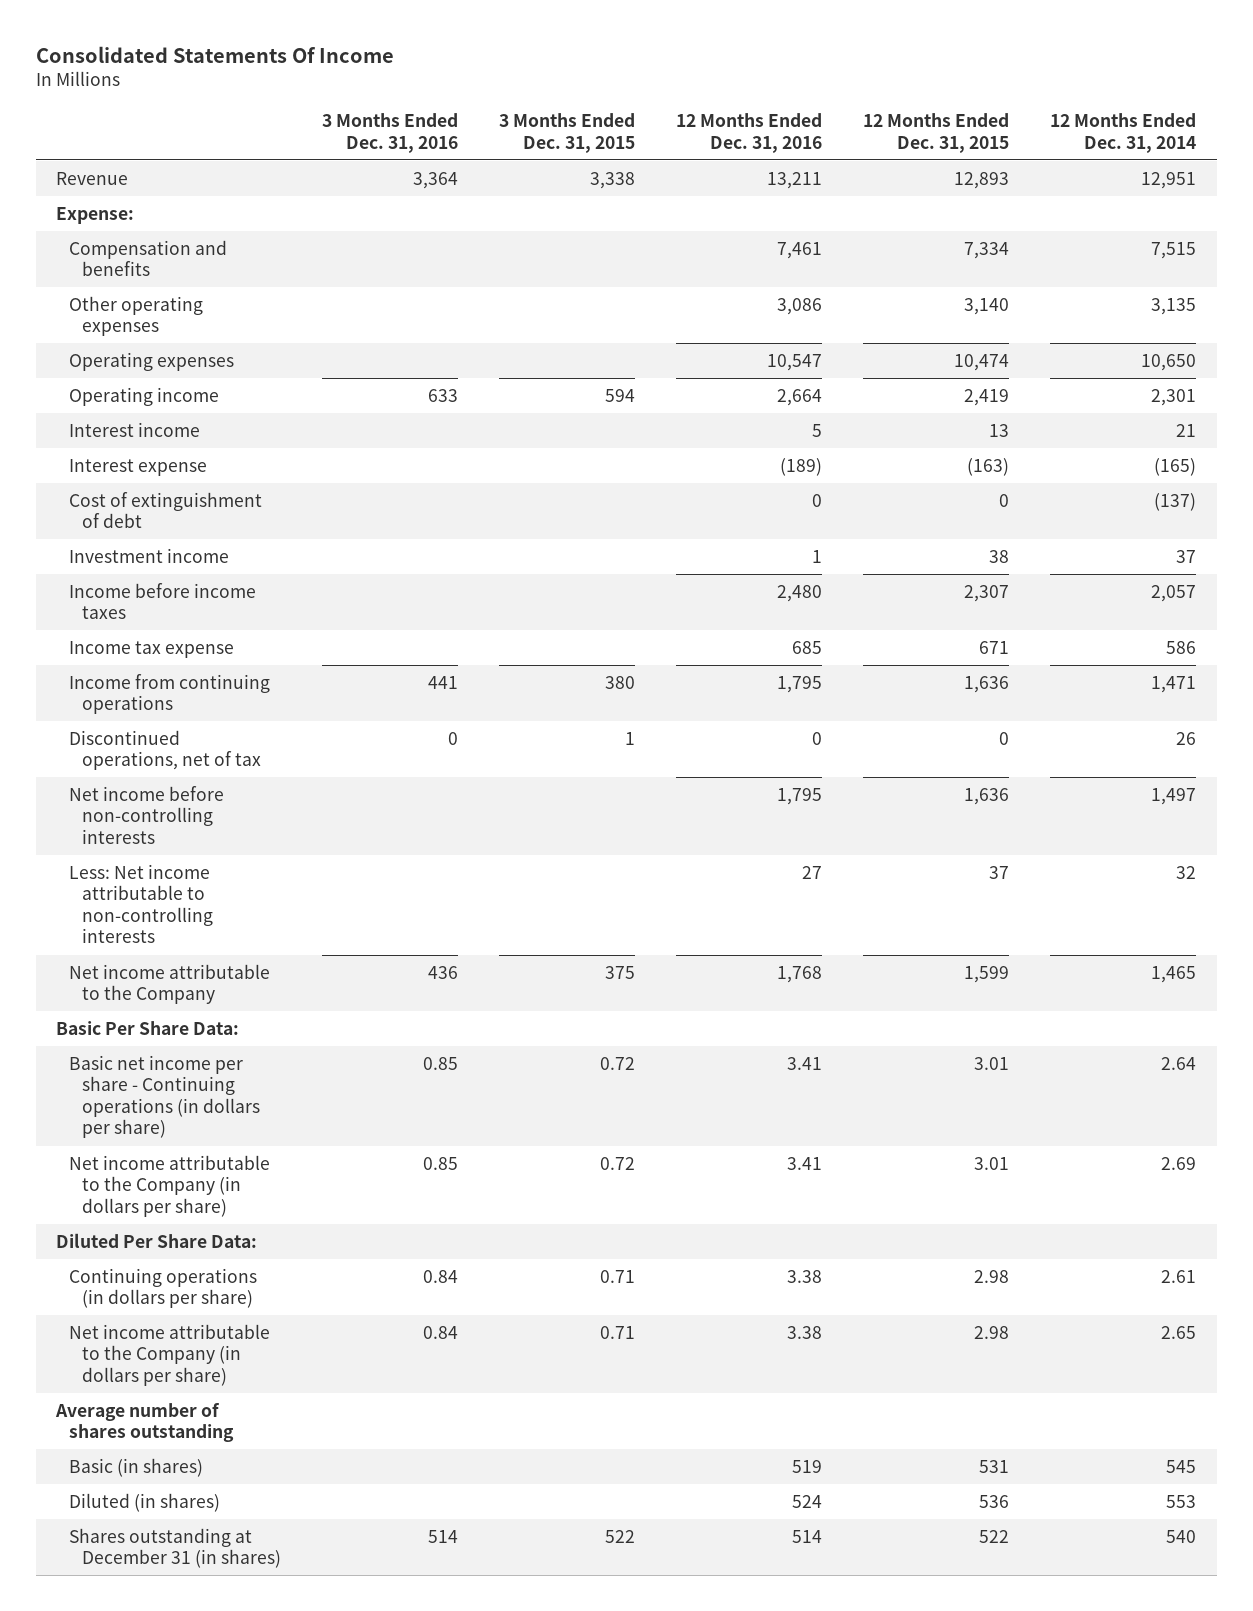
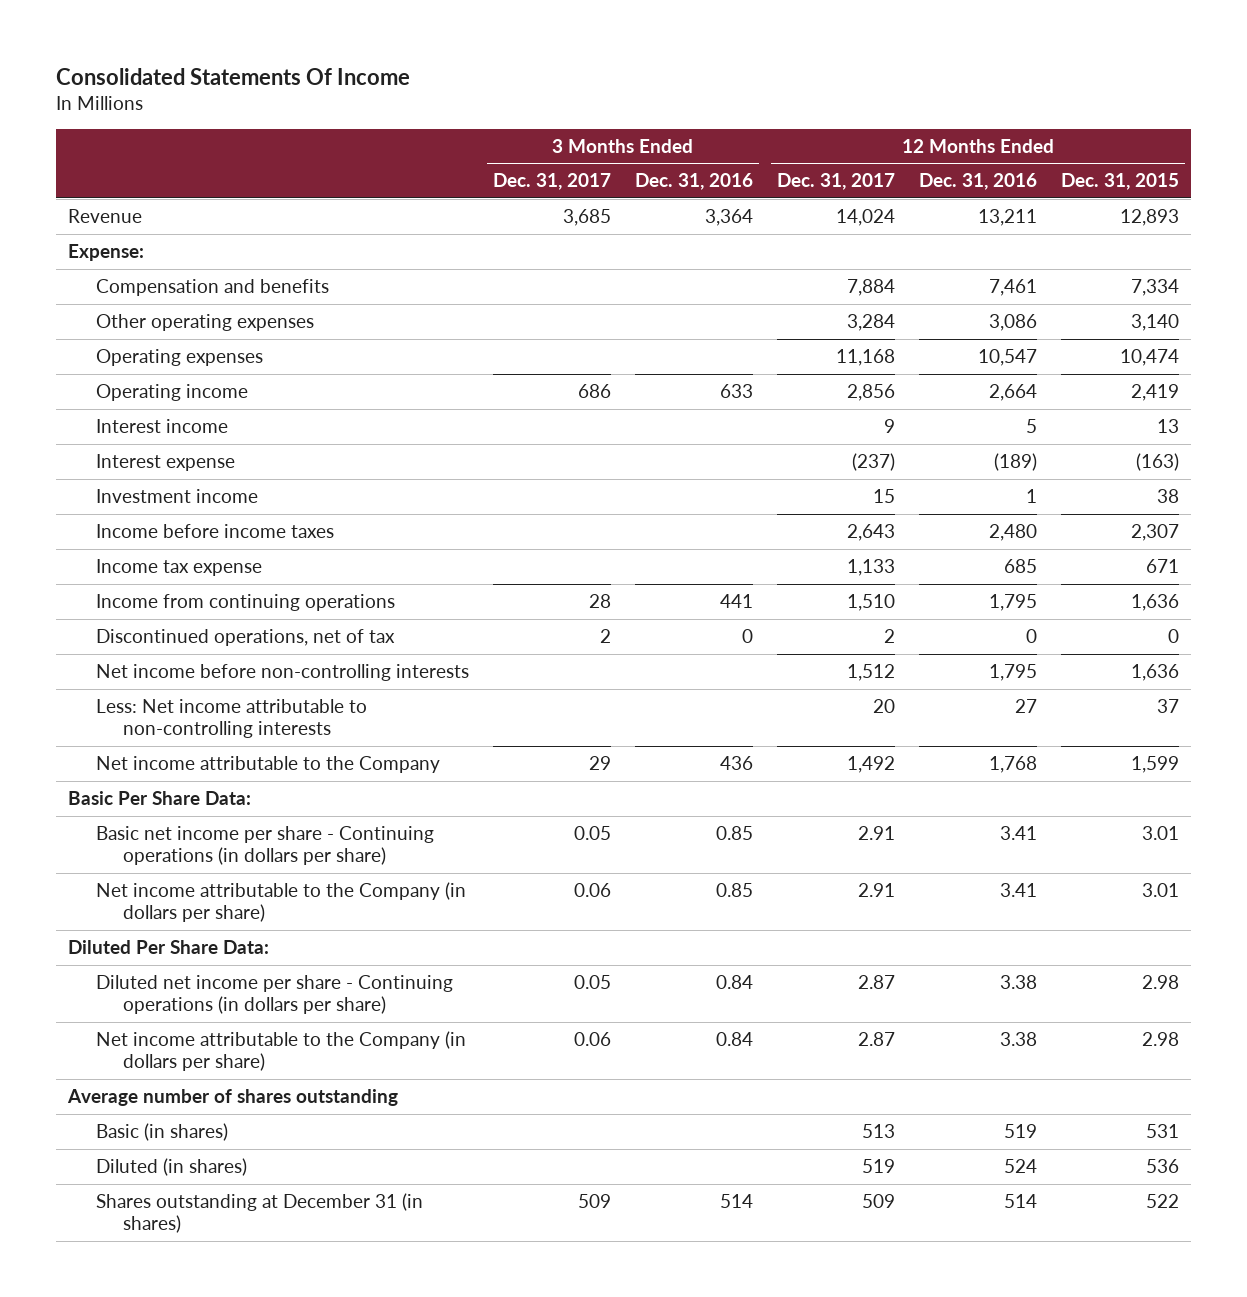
[499,113,636,153] 3 Months Ended Dec. 31, 2015 -> none
[1050,113,1197,153] 12 Months Ended Dec. 31, 2014 -> none
none -> [492,173,611,191] Dec. 31, 2017
none -> [776,173,895,191] Dec. 31, 2017
[69,491,263,529] Cost of extinguishment of debt -> none
[69,1267,258,1309] Continuing operations (in dollars per share) -> [95,974,453,1015] Diluted net income per share - Continuing operations (in dollars per share)

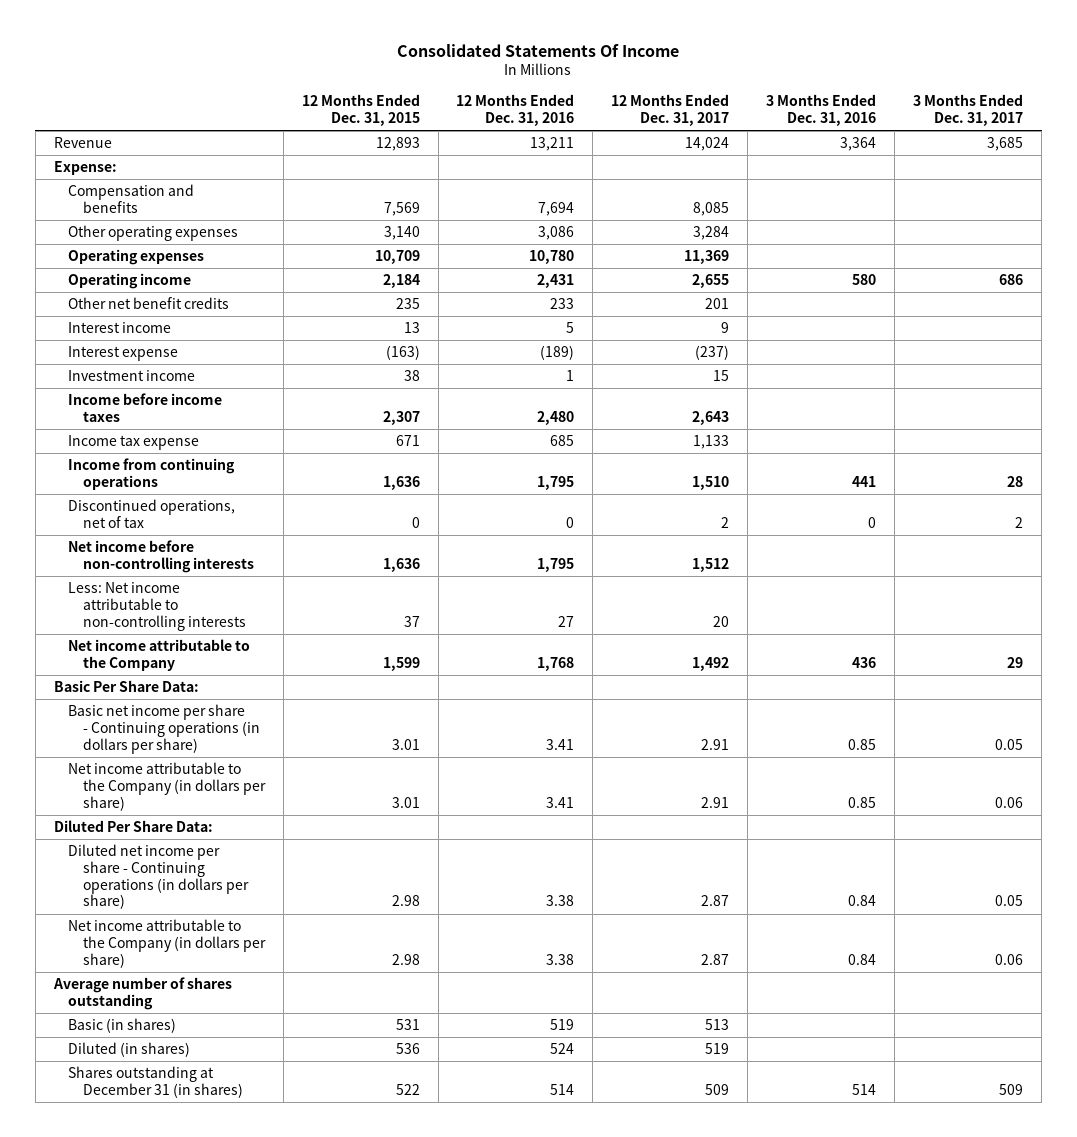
[846,278,895,296] 7,884 -> [693,202,730,217] 8,085
[989,278,1038,296] 7,461 -> [538,202,575,217] 7,694
[1131,278,1180,296] 7,334 -> [383,202,420,217] 7,569
[835,348,895,366] 11,168 -> [684,250,730,265] 11,369
[978,348,1038,366] 10,547 -> [529,250,575,265] 10,780
[1120,348,1180,366] 10,474 -> [374,250,420,265] 10,709
[719,383,753,398] 633 -> [852,274,877,286] 580
[846,383,895,401] 2,856 -> [692,274,730,289] 2,655
[989,383,1038,401] 2,664 -> [537,274,575,289] 2,431
[1131,383,1180,401] 2,419 -> [382,274,420,289] 2,184
none -> [68,297,230,310] Other net benefit credits

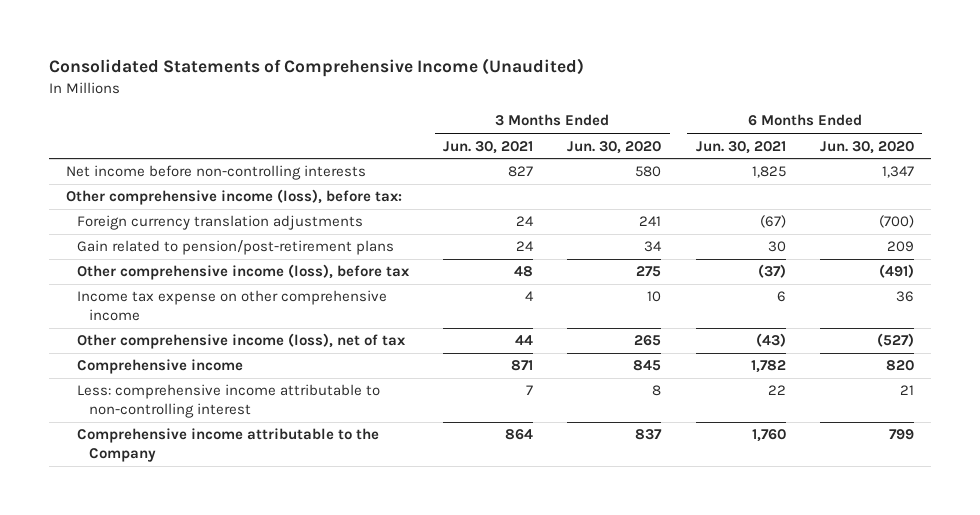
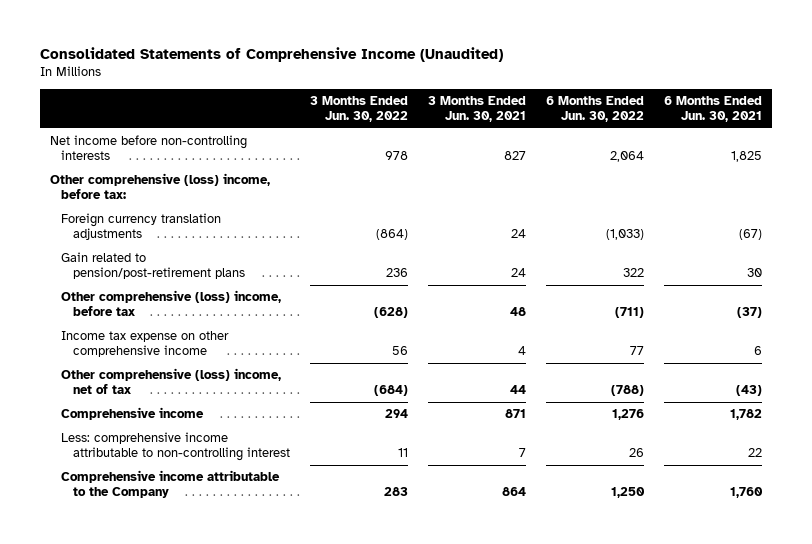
[567,140,662,154] Jun. 30, 2020 -> none
[819,140,914,154] Jun. 30, 2020 -> none
none -> [309,95,408,123] 3 Months Ended Jun. 30, 2022
none -> [545,95,644,123] 6 Months Ended Jun. 30, 2022
[65,189,402,206] Other comprehensive income (loss), before tax: -> [50,173,271,200] Other comprehensive (loss) income, before tax:
[77,264,411,281] Other comprehensive income (loss), before tax -> [61,290,282,317] Other comprehensive (loss) income, before tax
[77,333,407,350] Other comprehensive income (loss), net of tax -> [61,368,282,395] Other comprehensive (loss) income, net of tax

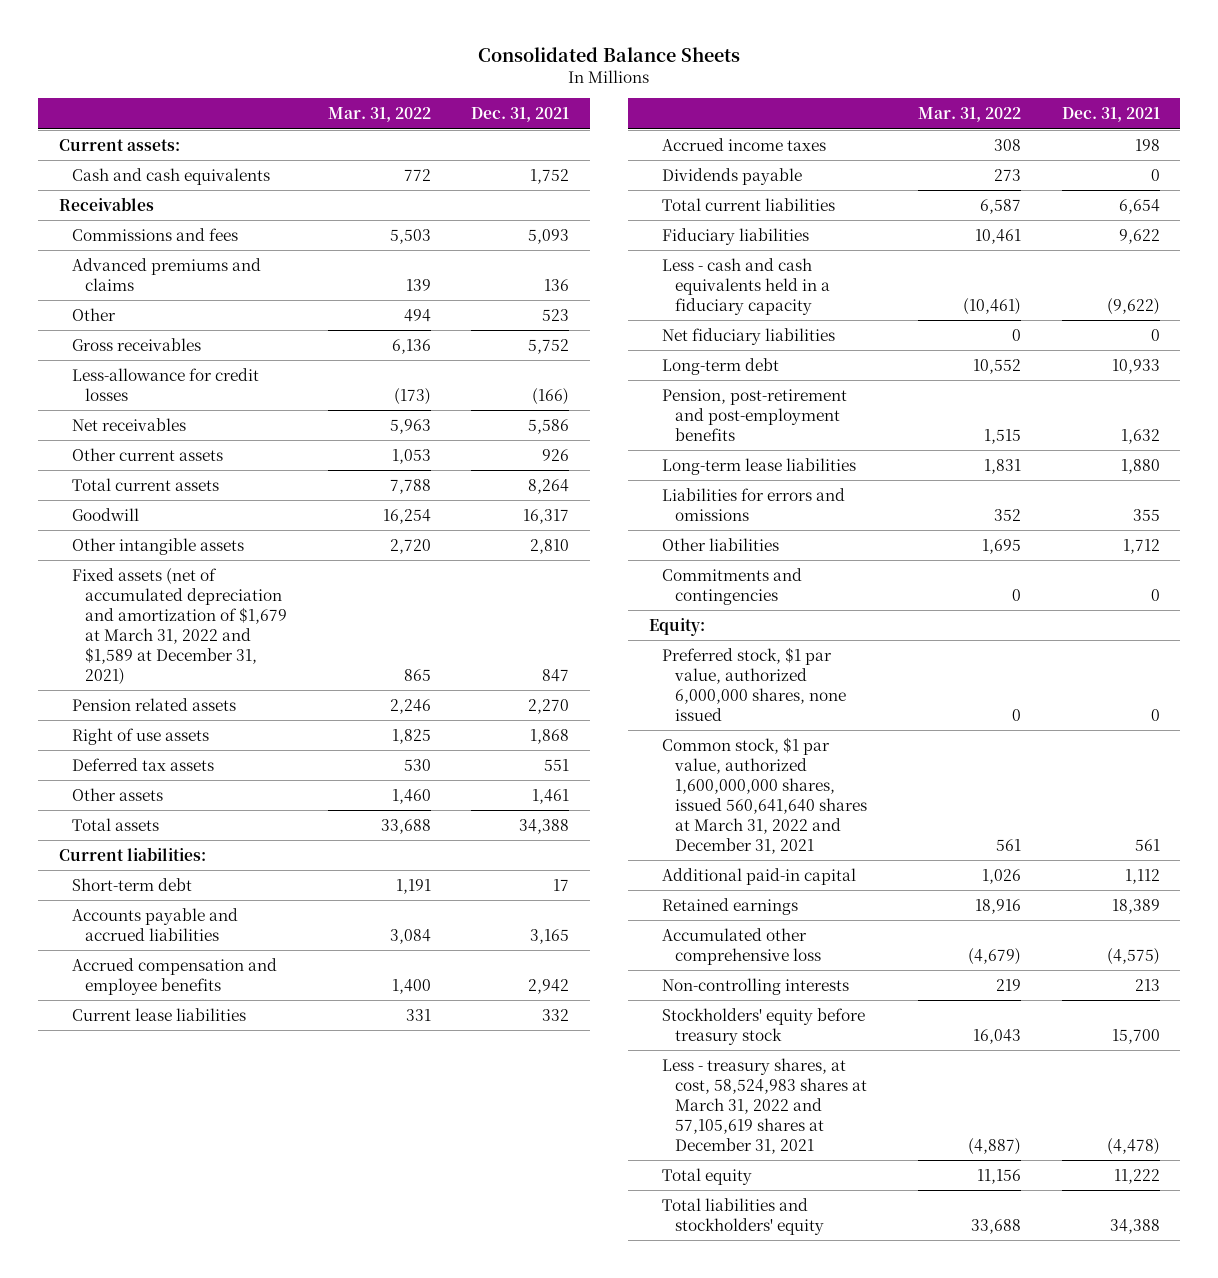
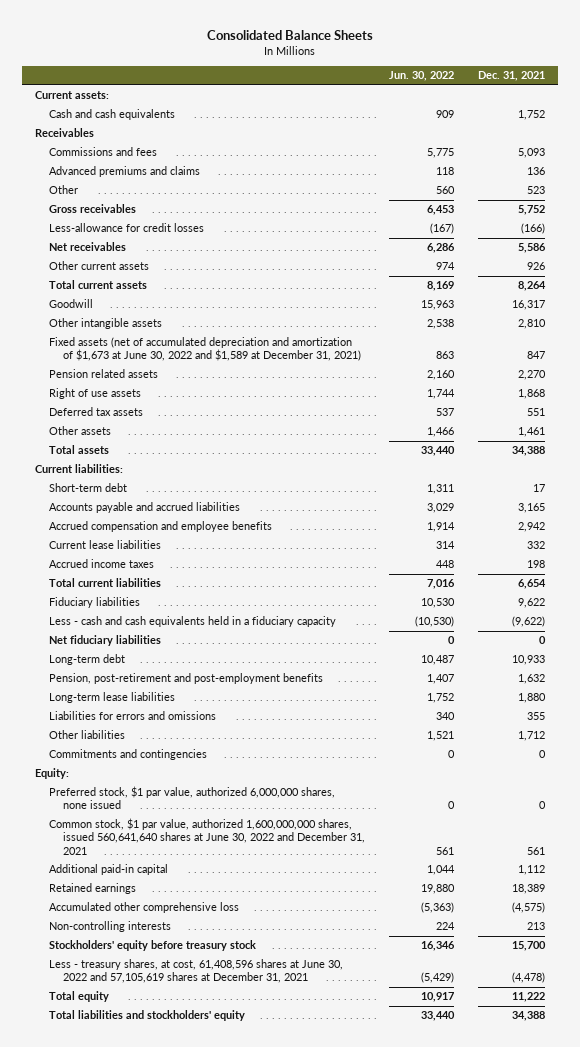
[327,107,431,123] Mar. 31, 2022 -> none
none -> [389,71,455,82] Jun. 30, 2022
[71,567,287,685] Fixed assets (net of accumulated depreciation and amortization of $1,679 at March 31, 2022 and $1,589 at December 31, 2021) -> [48,337,361,362] Fixed assets (net of accumulated depreciation and amortization of $1,673 at June 30, 2022 and $1,589 at December 31, 2021)
[661,167,802,185] Dividends payable -> none
[661,736,867,854] Common stock, $1 par value, authorized 1,600,000,000 shares, issued 560,641,640 shares at March 31, 2022 and December 31, 2021 -> [48,818,365,855] Common stock, $1 par value, authorized 1,600,000,000 shares, issued 560,641,640 shares at June 30, 2022 and December 31, 2021
[661,1057,867,1154] Less - treasury shares, at cost, 58,524,983 shares at March 31, 2022 and 57,105,619 shares at December 31, 2021 -> [48,959,343,984] Less - treasury shares, at cost, 61,408,596 shares at June 30, 2022 and 57,105,619 shares at December 31, 2021

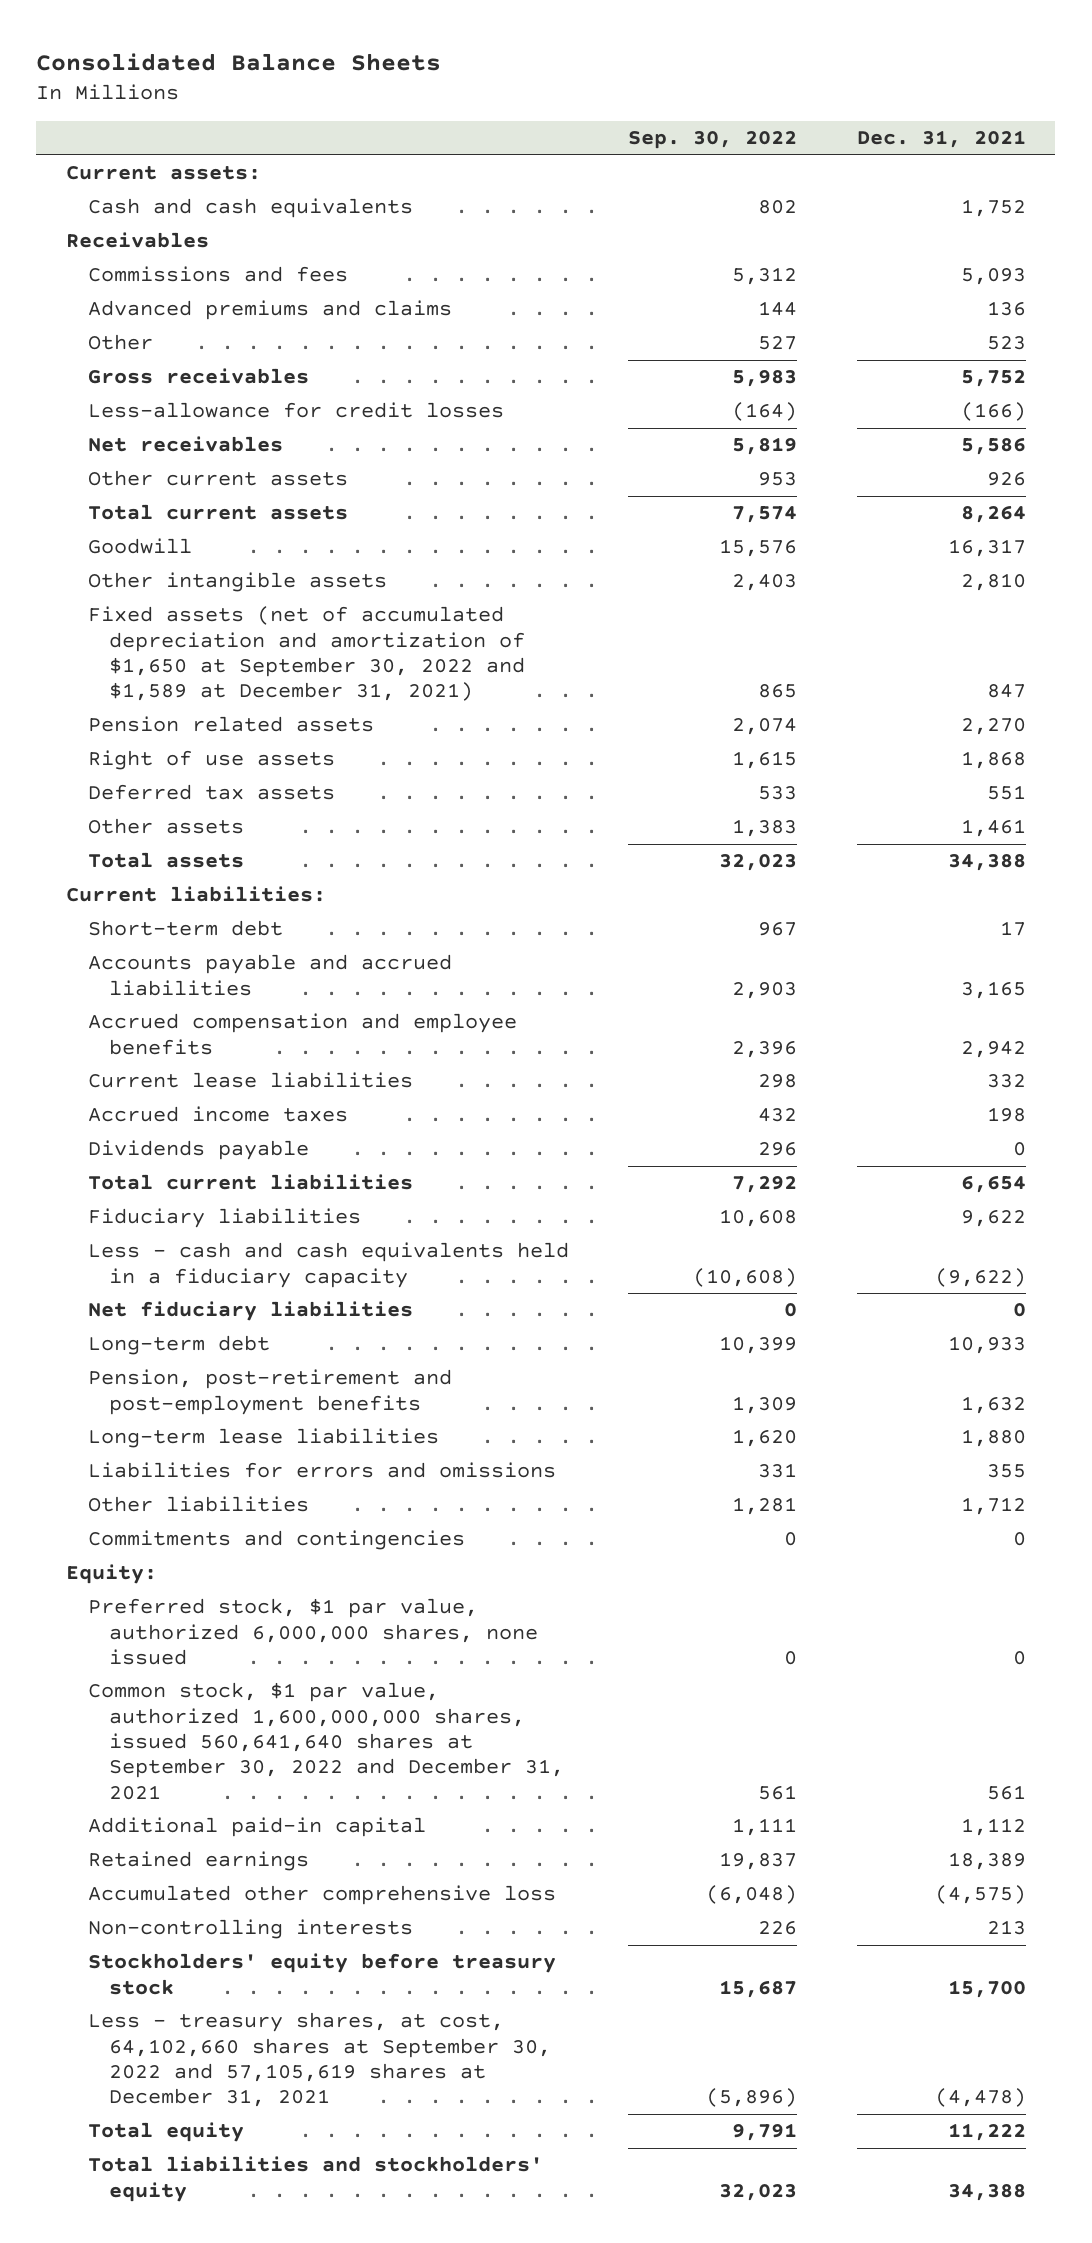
[389,71,455,82] Jun. 30, 2022 -> none
none -> [628,131,798,150] Sep. 30, 2022
[48,337,361,362] Fixed assets (net of accumulated depreciation and amortization of $1,673 at June 30, 2022 and $1,589 at December 31, 2021) -> [87,606,526,702] Fixed assets (net of accumulated depreciation and amortization of $1,650 at September 30, 2022 and $1,589 at December 31, 2021)
none -> [87,1140,309,1161] Dividends payable
[48,818,365,855] Common stock, $1 par value, authorized 1,600,000,000 shares, issued 560,641,640 shares at June 30, 2022 and December 31, 2021 -> [87,1682,565,1800] Common stock, $1 par value, authorized 1,600,000,000 shares, issued 560,641,640 shares at September 30, 2022 and December 31, 2021
[48,959,343,984] Less - treasury shares, at cost, 61,408,596 shares at June 30, 2022 and 57,105,619 shares at December 31, 2021 -> [87,2012,552,2108] Less - treasury shares, at cost, 64,102,660 shares at September 30, 2022 and 57,105,619 shares at December 31, 2021

